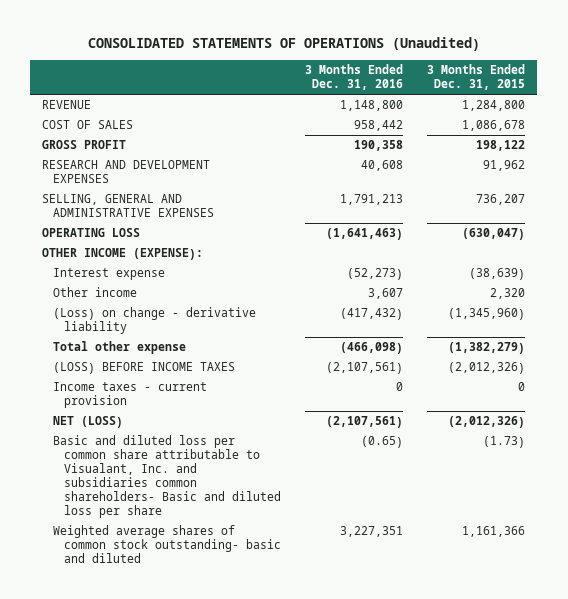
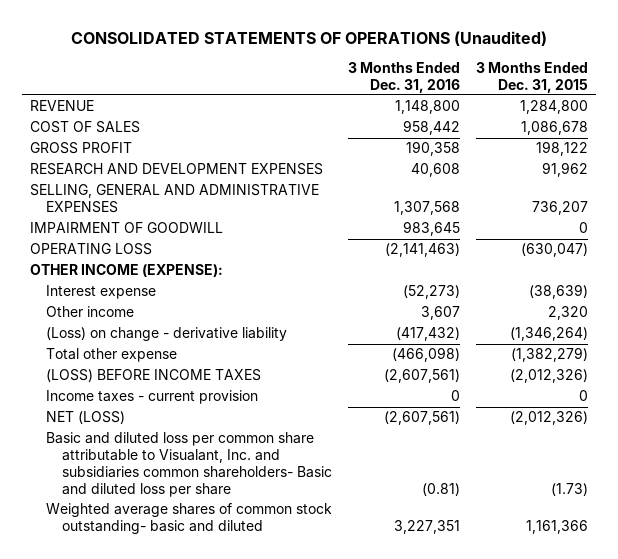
[340,194,404,206] 1,791,213 -> [394,201,461,216] 1,307,568
none -> [29,222,223,234] IMPAIRMENT OF GOODWILL
[326,228,404,241] (1,641,463) -> [385,243,461,258] (2,141,463)
[448,308,526,321] (1,345,960) -> [509,327,588,342] (1,346,264)
[326,362,404,375] (2,107,561) -> [384,369,461,384] (2,607,561)
[326,416,404,429] (2,107,561) -> [384,411,461,426] (2,607,561)
[361,436,404,449] (0.65) -> [422,482,461,496] (0.81)

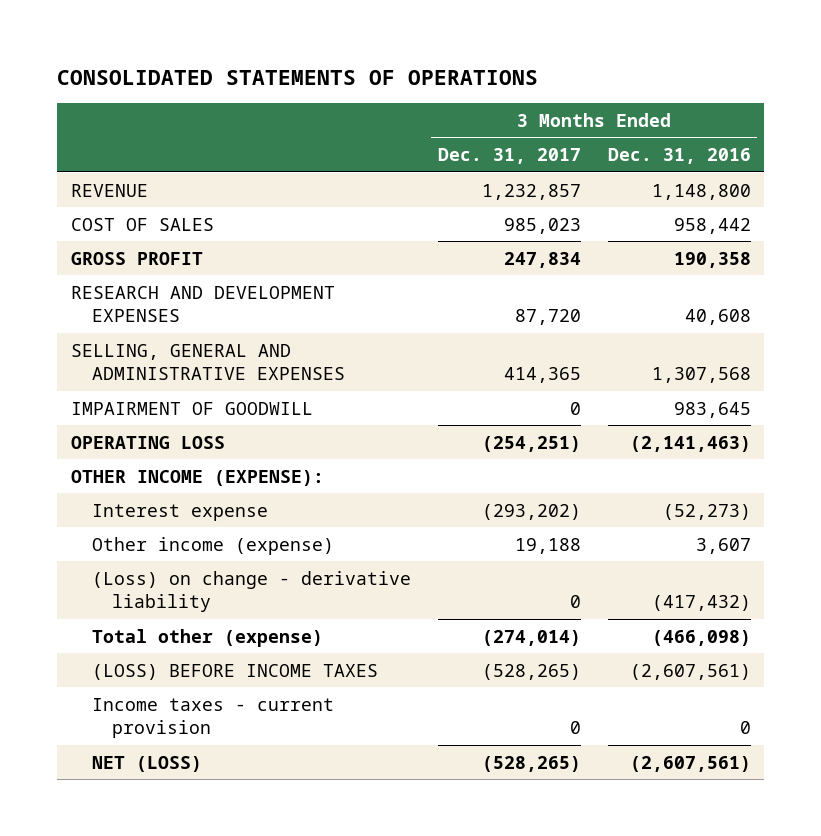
[70,30,547,46] CONSOLIDATED STATEMENTS OF OPERATIONS (Unaudited) -> [57,70,539,86] CONSOLIDATED STATEMENTS OF OPERATIONS
[475,61,588,93] 3 Months Ended Dec. 31, 2015 -> none
none -> [437,148,581,165] Dec. 31, 2017
[46,306,135,318] Other income -> [91,536,334,555] Other income (expense)
[46,348,178,363] Total other expense -> [91,628,323,647] Total other (expense)
[46,432,333,497] Basic and diluted loss per common share attributable to Visualant, Inc. and subsidiaries common shareholders- Basic and diluted loss per share -> none
[46,503,333,535] Weighted average shares of common stock outstanding- basic and diluted -> none

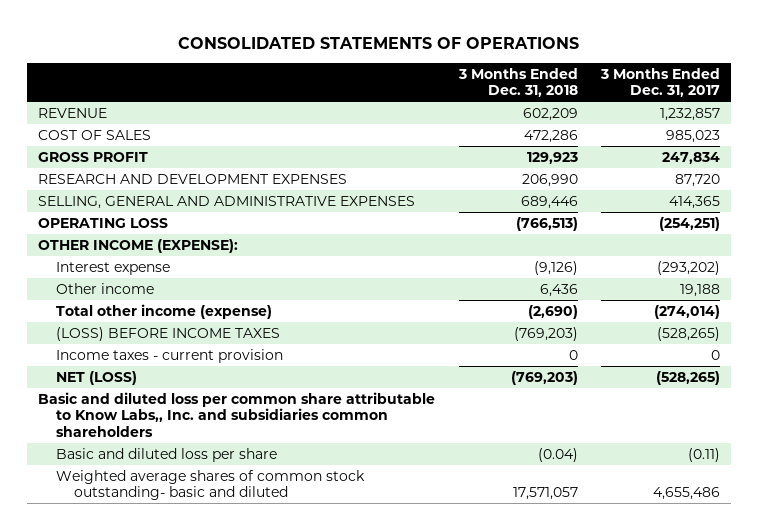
[607,148,751,165] Dec. 31, 2016 -> none
none -> [457,67,578,98] 3 Months Ended Dec. 31, 2018
[70,401,313,415] IMPAIRMENT OF GOODWILL -> none
[91,570,411,613] (Loss) on change - derivative liability -> none
[91,536,334,555] Other income (expense) -> [56,282,155,294] Other income
[91,628,323,647] Total other (expense) -> [56,303,273,319] Total other income (expense)
none -> [38,391,436,438] Basic and diluted loss per common share attributable to Know Labs,, Inc. and subsidiaries common shareholders
none -> [56,447,278,462] Basic and diluted loss per share
none -> [56,469,366,501] Weighted average shares of common stock outstanding- basic and diluted

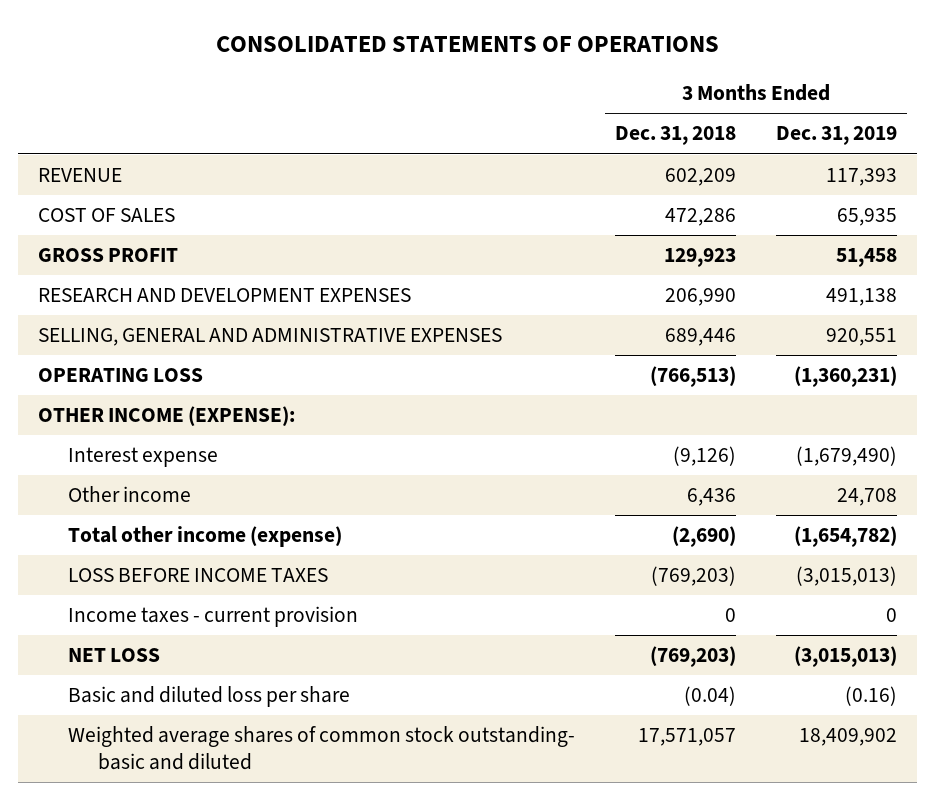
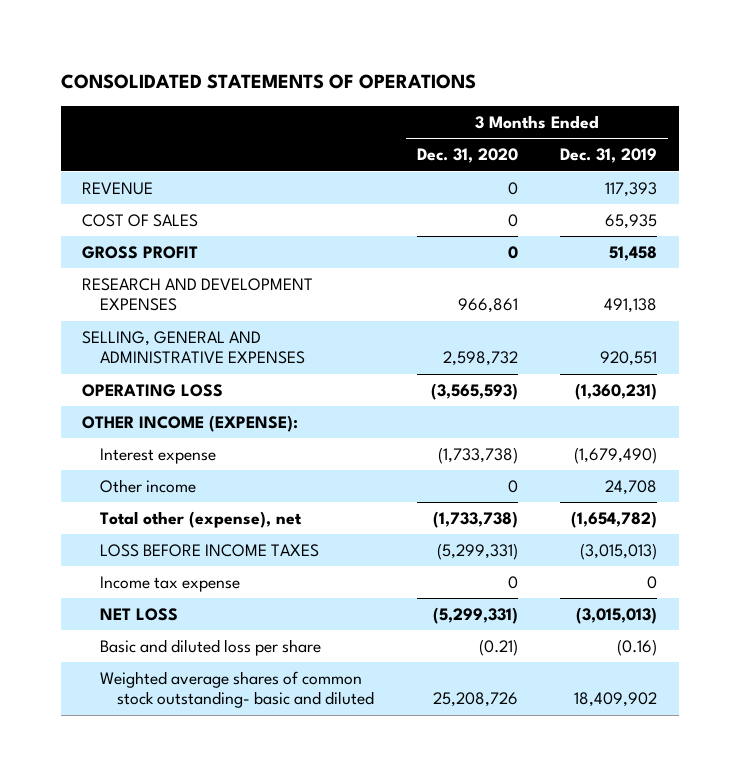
[614,126,736,146] Dec. 31, 2018 -> none
none -> [416,148,518,164] Dec. 31, 2020
[67,526,342,548] Total other income (expense) -> [99,510,302,528] Total other (expense), net
[67,606,358,628] Income taxes - current provision -> none
none -> [99,575,240,592] Income tax expense

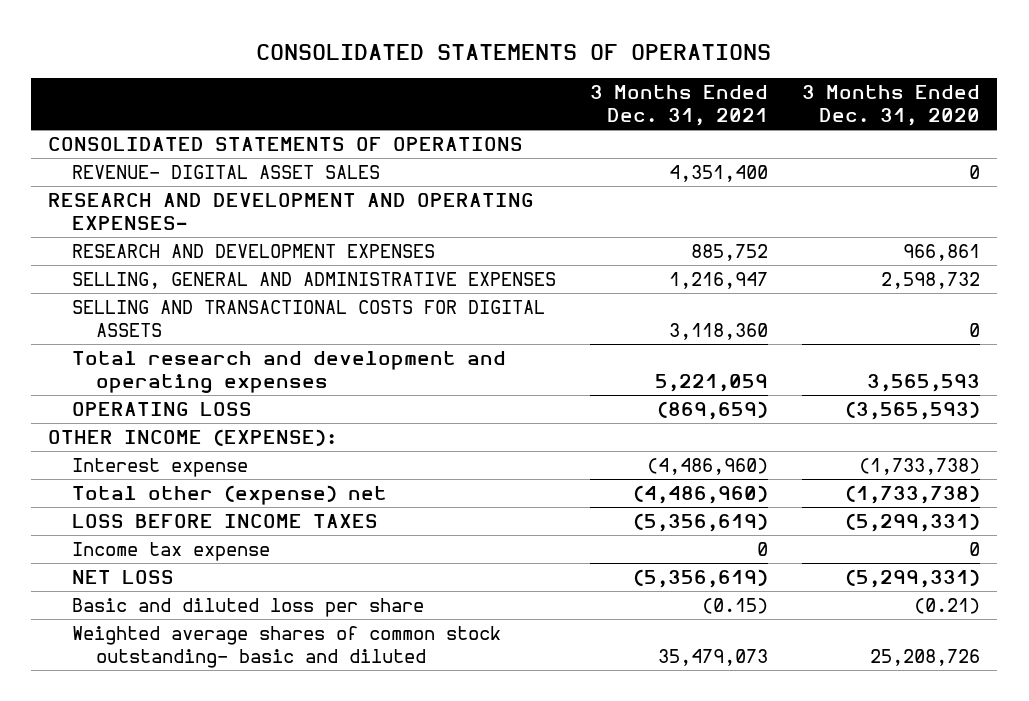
[560,148,658,164] Dec. 31, 2019 -> none
none -> [590,84,769,127] 3 Months Ended Dec. 31, 2021
[82,181,154,195] REVENUE -> none
[82,213,199,227] COST OF SALES -> none
[82,245,199,259] GROSS PROFIT -> none
none -> [48,137,524,152] CONSOLIDATED STATEMENTS OF OPERATIONS
none -> [72,165,381,180] REVENUE- DIGITAL ASSET SALES
none -> [48,193,535,231] RESEARCH AND DEVELOPMENT AND OPERATING EXPENSES-
none -> [72,300,546,338] SELLING AND TRANSACTIONAL COSTS FOR DIGITAL ASSETS
none -> [72,351,507,394] Total research and development and operating expenses
[99,478,196,493] Other income -> none
[99,510,302,528] Total other (expense), net -> [72,485,388,506] Total other (expense) net

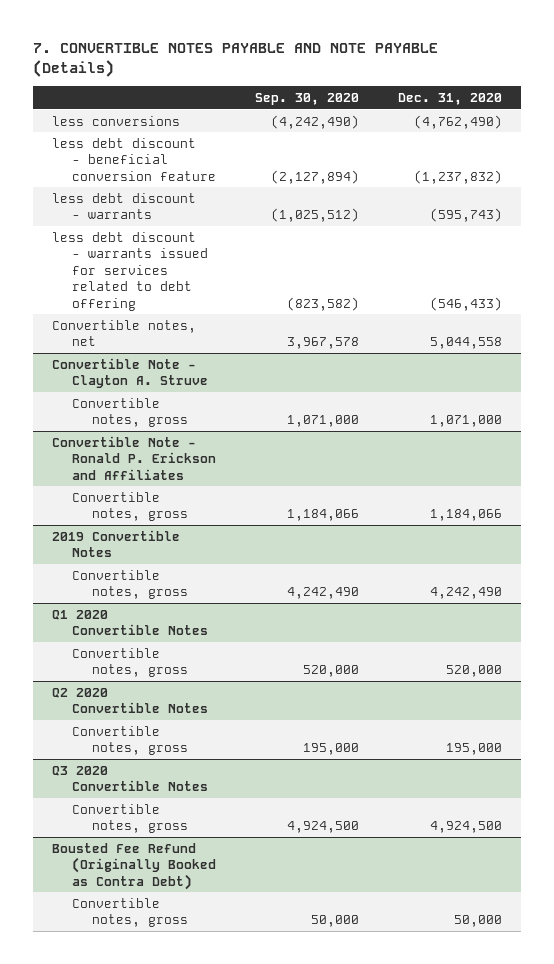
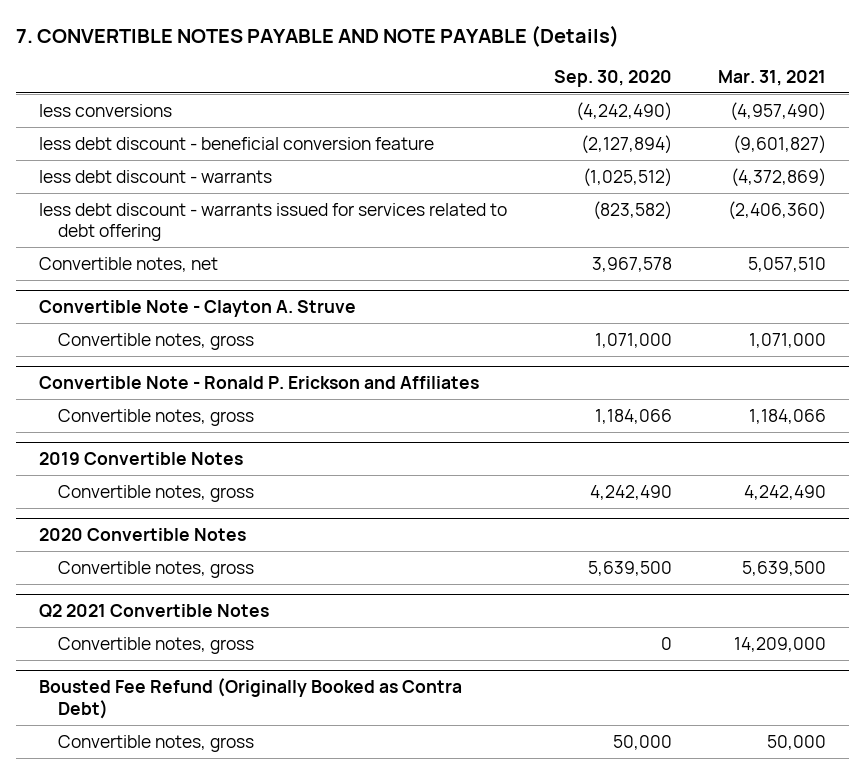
[397,93,502,106] Dec. 31, 2020 -> none
none -> [718,69,827,86] Mar. 31, 2021
[52,765,209,792] Q3 2020 Convertible Notes -> none
[72,803,188,834] Convertible notes, gross -> none
[52,609,209,636] Q1 2020 Convertible Notes -> [38,528,246,542] 2020 Convertible Notes
[302,665,359,678] 520,000 -> [587,560,672,576] 5,639,500
[52,687,209,714] Q2 2020 Convertible Notes -> [38,604,269,619] Q2 2021 Convertible Notes
[302,743,359,756] 195,000 -> [660,636,672,650] 0

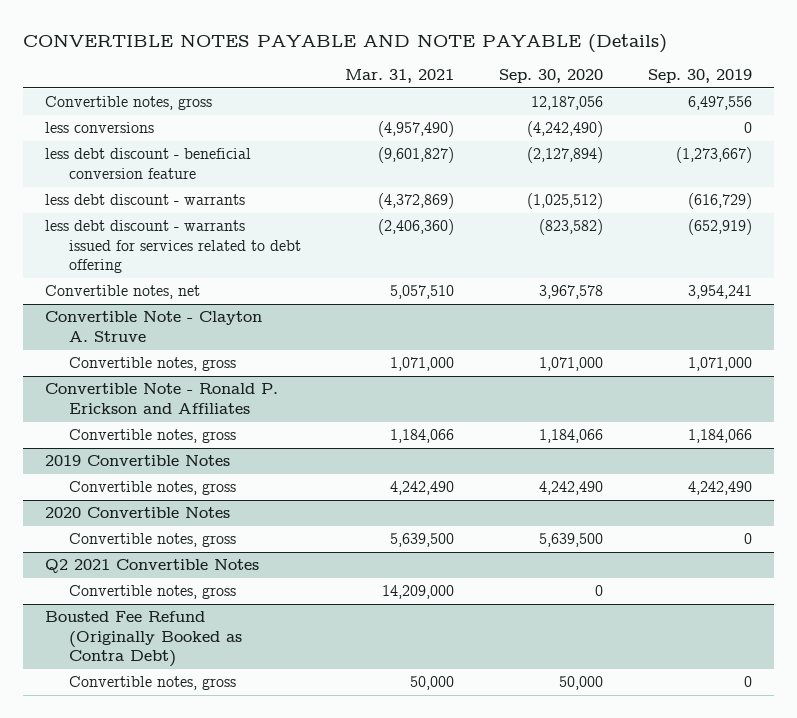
[15,24,619,47] 7. CONVERTIBLE NOTES PAYABLE AND NOTE PAYABLE (Details) -> [22,33,667,53] CONVERTIBLE NOTES PAYABLE AND NOTE PAYABLE (Details)
none -> [647,69,752,84] Sep. 30, 2019
none -> [45,96,213,111] Convertible notes, gross

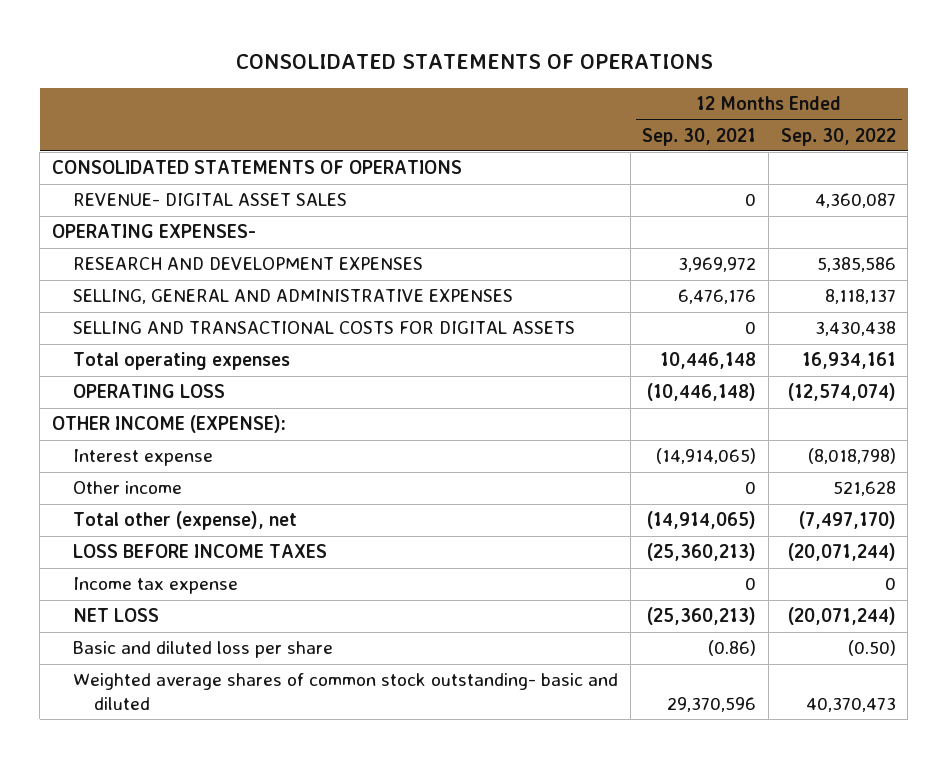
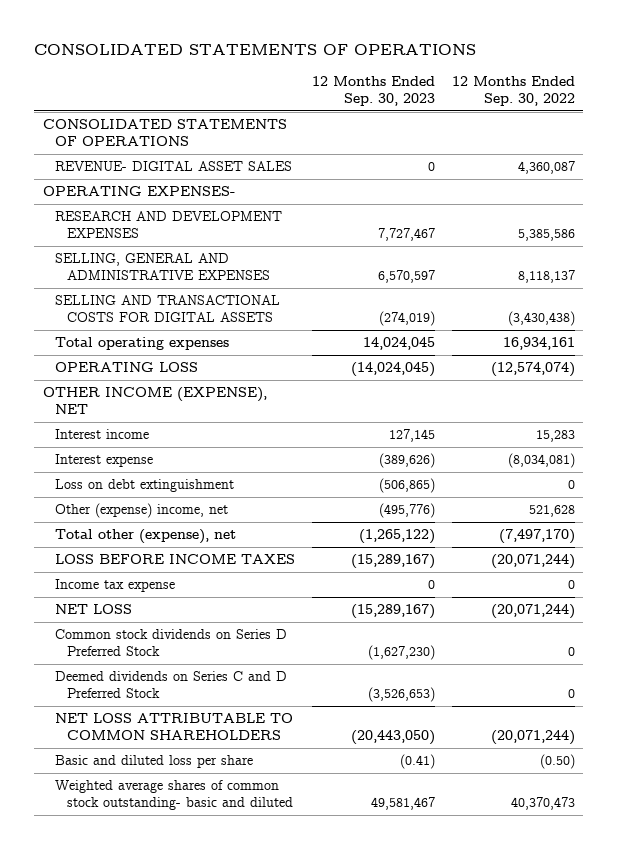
[642,127,757,146] Sep. 30, 2021 -> none
none -> [311,75,435,106] 12 Months Ended Sep. 30, 2023
[814,321,896,337] 3,430,438 -> [507,311,575,327] (3,430,438)
[52,415,287,434] OTHER INCOME (EXPENSE): -> [42,387,267,415] OTHER INCOME (EXPENSE), NET
none -> [54,429,149,440] Interest income
[807,448,896,465] (8,018,798) -> [507,453,575,469] (8,034,081)
none -> [54,479,234,493] Loss on debt extinguishment
[72,481,182,495] Other income -> [54,503,228,519] Other (expense) income, net
none -> [54,629,287,657] Common stock dividends on Series D Preferred Stock
none -> [54,671,287,699] Deemed dividends on Series C and D Preferred Stock
none -> [54,713,293,741] NET LOSS ATTRIBUTABLE TO COMMON SHAREHOLDERS

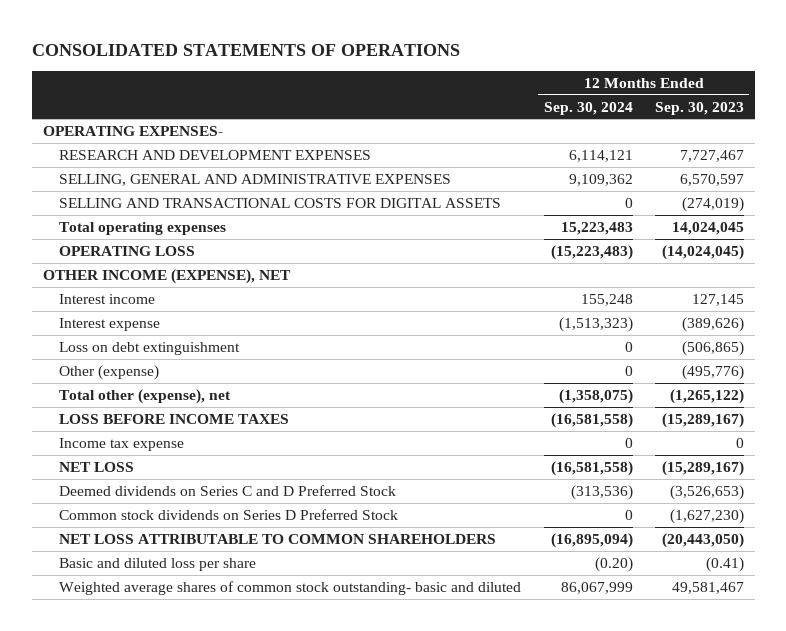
[451,75,575,106] 12 Months Ended Sep. 30, 2022 -> none
none -> [543,101,633,115] Sep. 30, 2024
[42,119,287,147] CONSOLIDATED STATEMENTS OF OPERATIONS -> none
[54,161,292,172] REVENUE- DIGITAL ASSET SALES -> none
[54,503,228,519] Other (expense) income, net -> [59,364,160,380] Other (expense)
[54,629,287,657] Common stock dividends on Series D Preferred Stock -> [59,508,399,520] Common stock dividends on Series D Preferred Stock

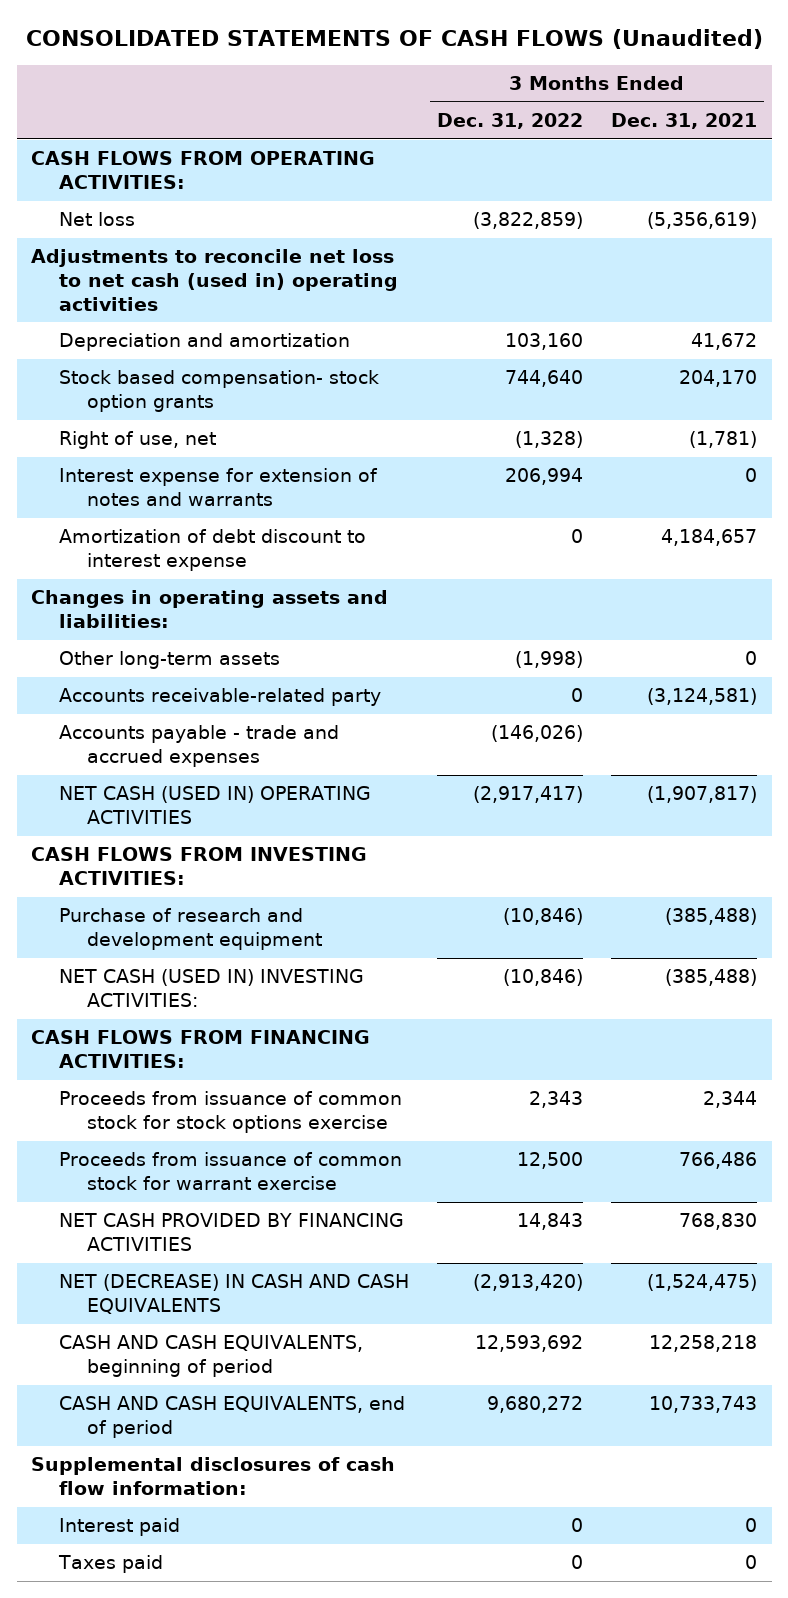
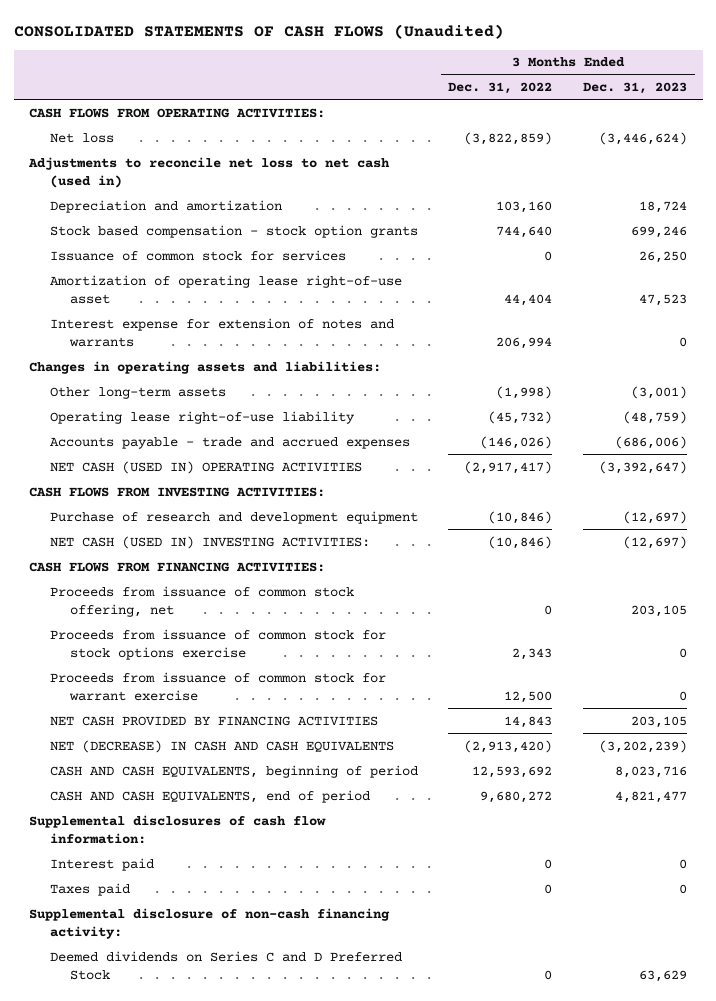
[611,113,758,130] Dec. 31, 2021 -> none
none -> [583,82,688,95] Dec. 31, 2023
[30,249,398,311] Adjustments to reconcile net loss to net cash (used in) operating activities -> [28,156,391,188] Adjustments to reconcile net loss to net cash (used in)
[58,431,216,450] Right of use, net -> none
[58,370,379,412] Stock based compensation- stock option grants -> [49,224,418,238] Stock based compensation - stock option grants
none -> [49,249,346,261] Issuance of common stock for services
none -> [49,274,402,304] Amortization of operating lease right-of-use asset
[58,529,366,571] Amortization of debt discount to interest expense -> none
[58,688,381,707] Accounts receivable-related party -> none
none -> [49,410,355,424] Operating lease right-of-use liability
none -> [49,585,354,617] Proceeds from issuance of common stock offering, net
none -> [29,907,391,939] Supplemental disclosure of non-cash financing activity:
none -> [49,950,402,980] Deemed dividends on Series C and D Preferred Stock

